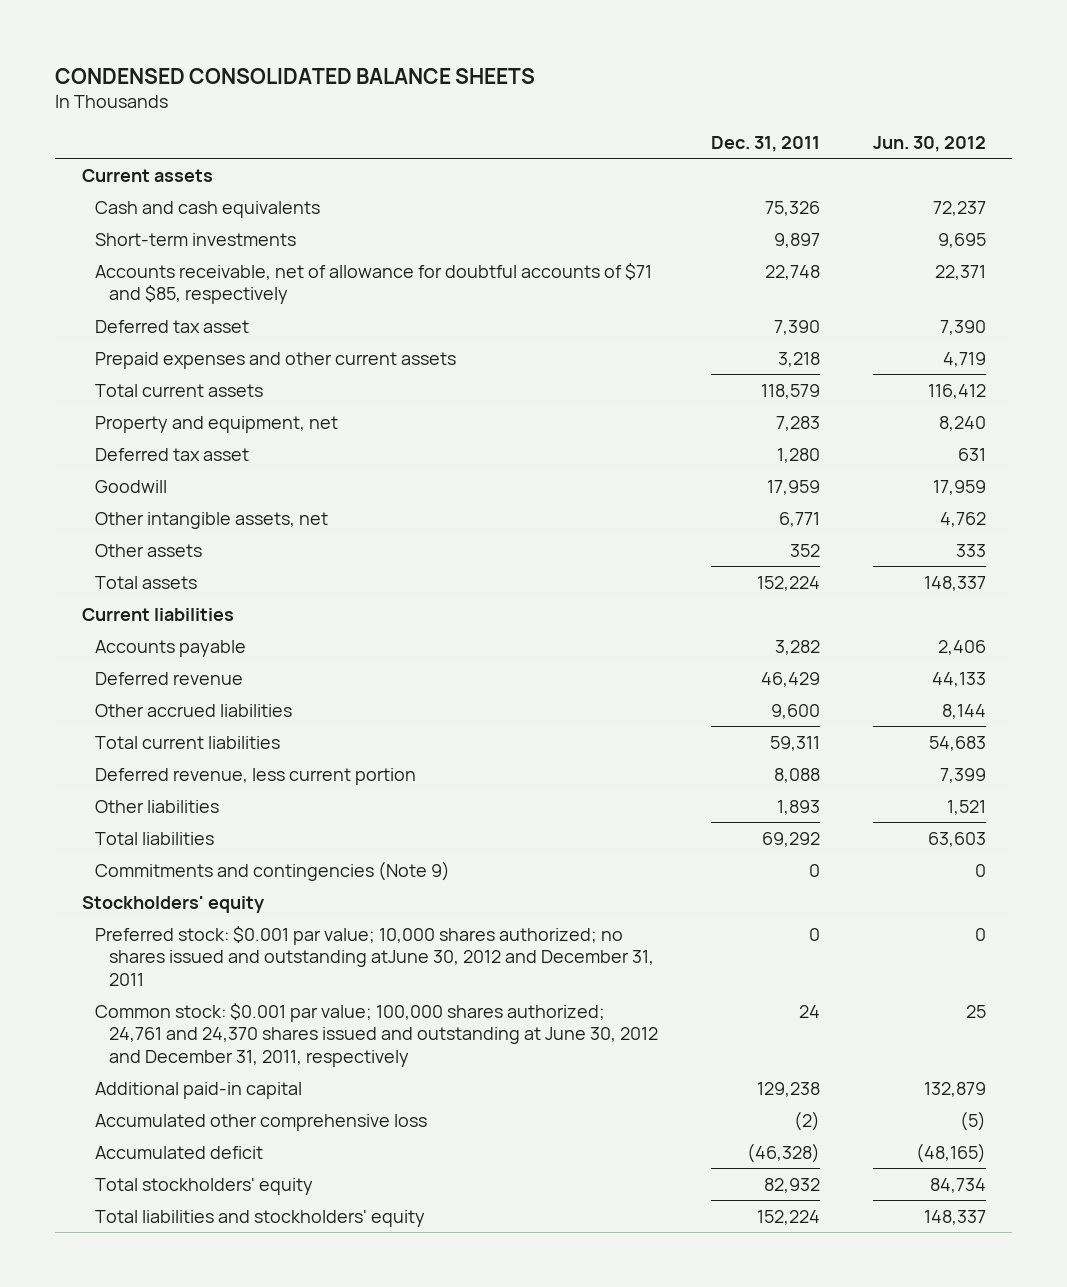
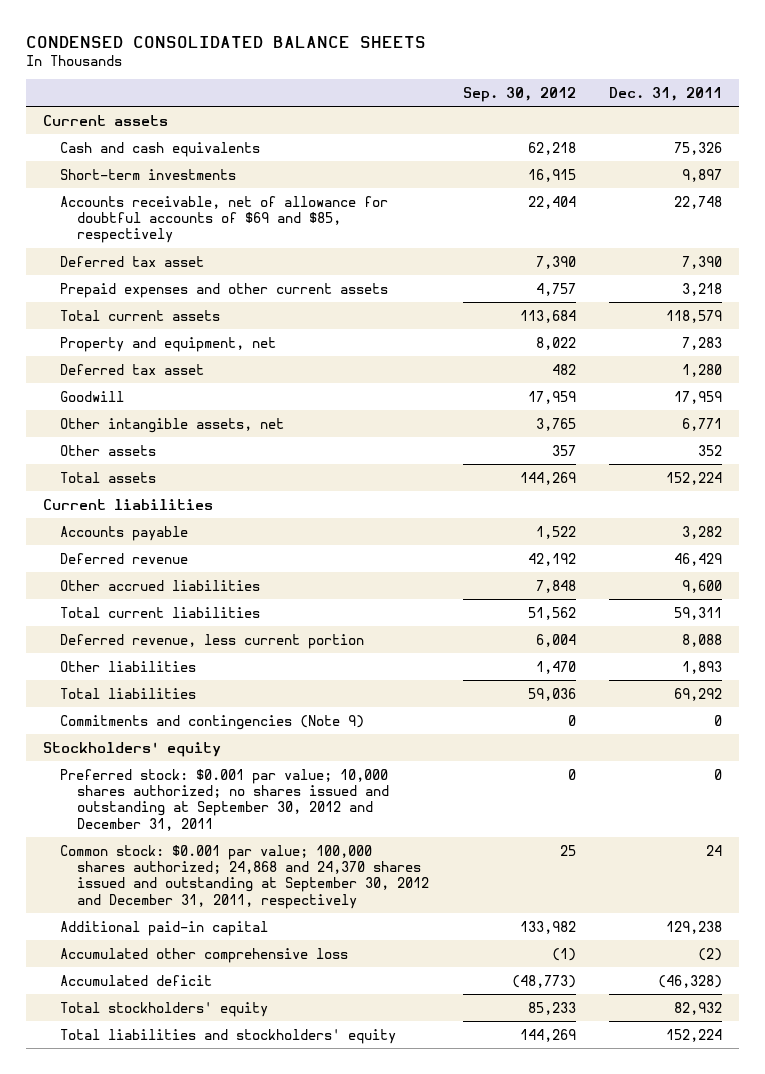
[872,135,986,152] Jun. 30, 2012 -> none
none -> [462,86,576,102] Sep. 30, 2012
[95,262,653,305] Accounts receivable, net of allowance for doubtful accounts of $71 and $85, respectively -> [60,195,389,244] Accounts receivable, net of allowance for doubtful accounts of $69 and $85, respectively
[95,925,655,986] Preferred stock: $0.001 par value; 10,000 shares authorized; no shares issued and outstanding atJune 30, 2012 and December 31, 2011 -> [60,768,390,831] Preferred stock: $0.001 par value; 10,000 shares authorized; no shares issued and outstanding at September 30, 2012 and December 31, 2011
[95,1002,659,1067] Common stock: $0.001 par value; 100,000 shares authorized; 24,761 and 24,370 shares issued and outstanding at June 30, 2012 and December 31, 2011, respectively -> [60,844,430,909] Common stock: $0.001 par value; 100,000 shares authorized; 24,868 and 24,370 shares issued and outstanding at September 30, 2012 and December 31, 2011, respectively

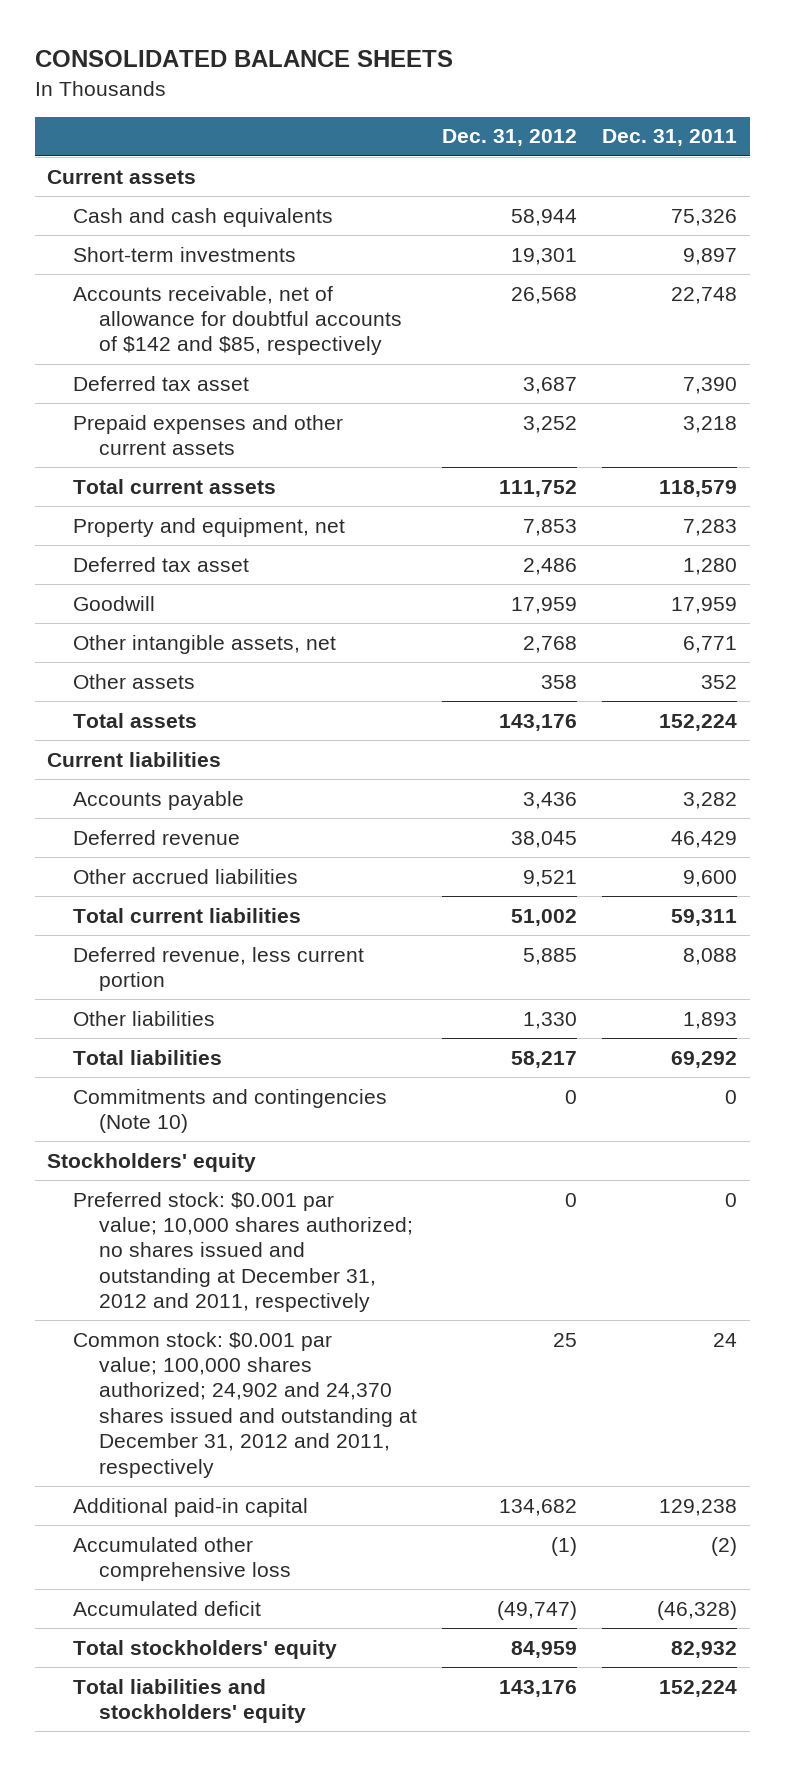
[26,35,427,48] CONDENSED CONSOLIDATED BALANCE SHEETS -> [34,50,453,68] CONSOLIDATED BALANCE SHEETS
[462,86,576,102] Sep. 30, 2012 -> none
none -> [442,129,578,147] Dec. 31, 2012
[60,195,389,244] Accounts receivable, net of allowance for doubtful accounts of $69 and $85, respectively -> [73,285,402,356] Accounts receivable, net of allowance for doubtful accounts of $142 and $85, respectively
[60,714,365,730] Commitments and contingencies (Note 9) -> [73,1088,388,1134] Commitments and contingencies (Note 10)
[60,768,390,831] Preferred stock: $0.001 par value; 10,000 shares authorized; no shares issued and outstanding at September 30, 2012 and December 31, 2011 -> [73,1191,413,1313] Preferred stock: $0.001 par value; 10,000 shares authorized; no shares issued and outstanding at December 31, 2012 and 2011, respectively
[60,844,430,909] Common stock: $0.001 par value; 100,000 shares authorized; 24,868 and 24,370 shares issued and outstanding at September 30, 2012 and December 31, 2011, respectively -> [73,1331,417,1478] Common stock: $0.001 par value; 100,000 shares authorized; 24,902 and 24,370 shares issued and outstanding at December 31, 2012 and 2011, respectively

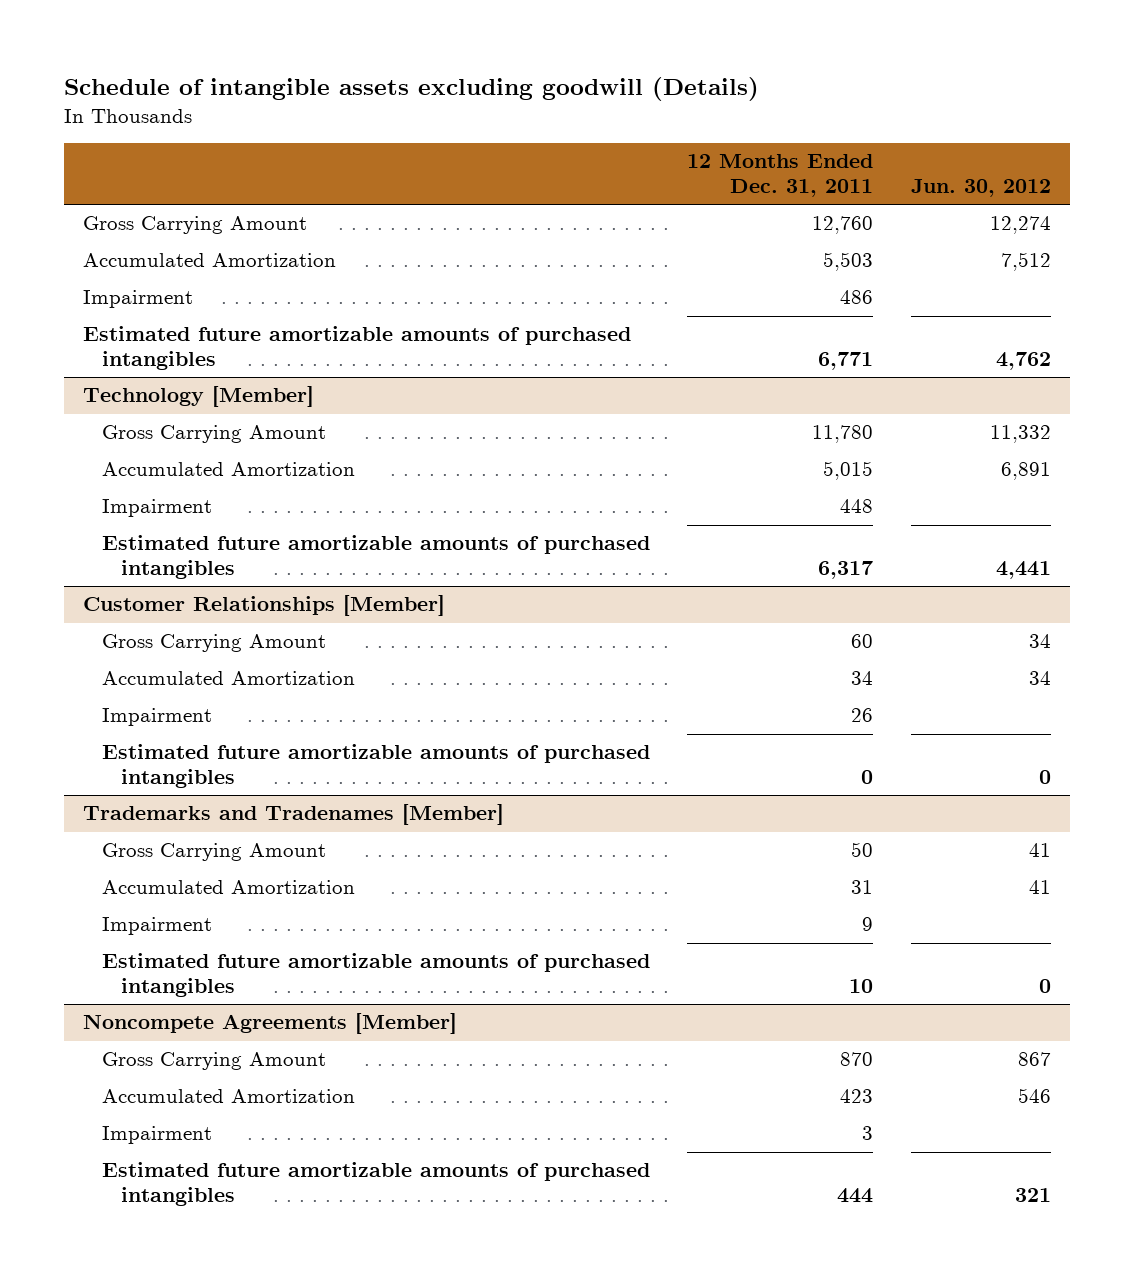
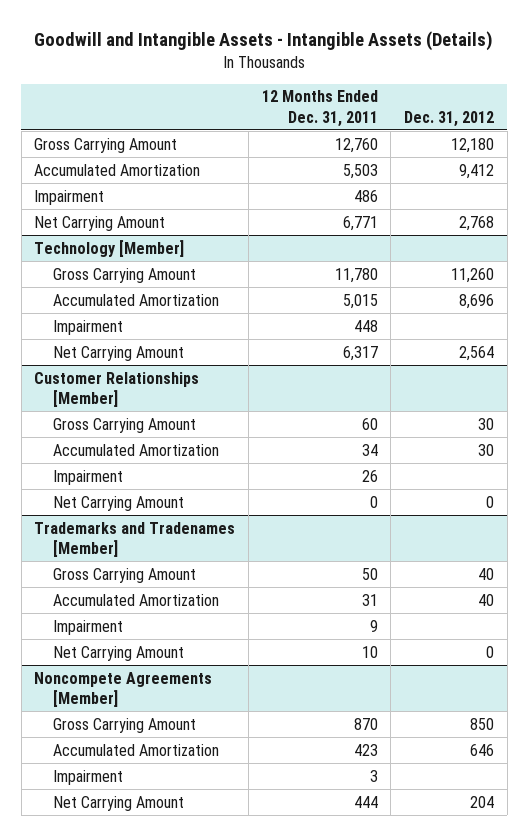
[63,77,759,102] Schedule of intangible assets excluding goodwill (Details) -> [34,31,494,52] Goodwill and Intangible Assets - Intangible Assets (Details)
[910,178,1051,197] Jun. 30, 2012 -> none
none -> [403,110,494,127] Dec. 31, 2012
[82,326,631,370] Estimated future amortizable amounts of purchased intangibles -> [34,215,166,231] Net Carrying Amount
[101,535,650,579] Estimated future amortizable amounts of purchased intangibles -> [52,345,184,361] Net Carrying Amount
[101,744,650,788] Estimated future amortizable amounts of purchased intangibles -> [52,495,184,511] Net Carrying Amount
[101,953,650,997] Estimated future amortizable amounts of purchased intangibles -> [52,645,184,661] Net Carrying Amount
[101,1162,650,1206] Estimated future amortizable amounts of purchased intangibles -> [52,795,184,811] Net Carrying Amount

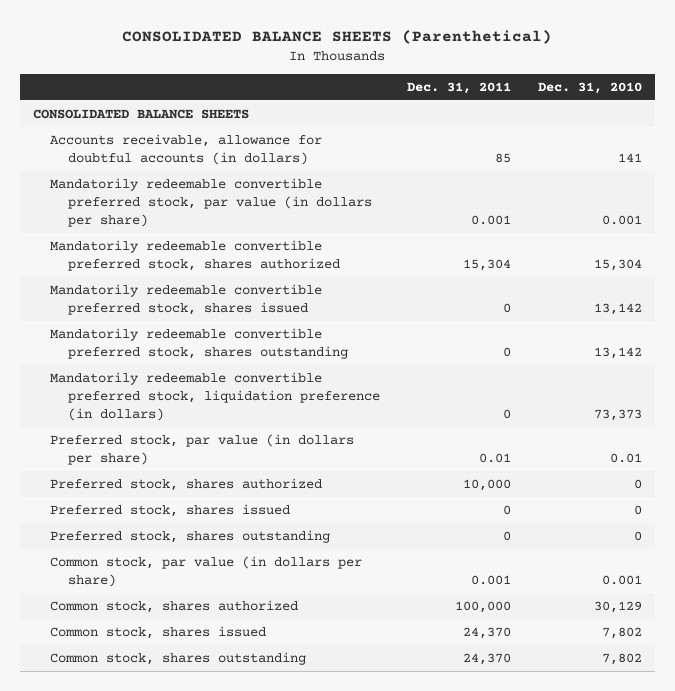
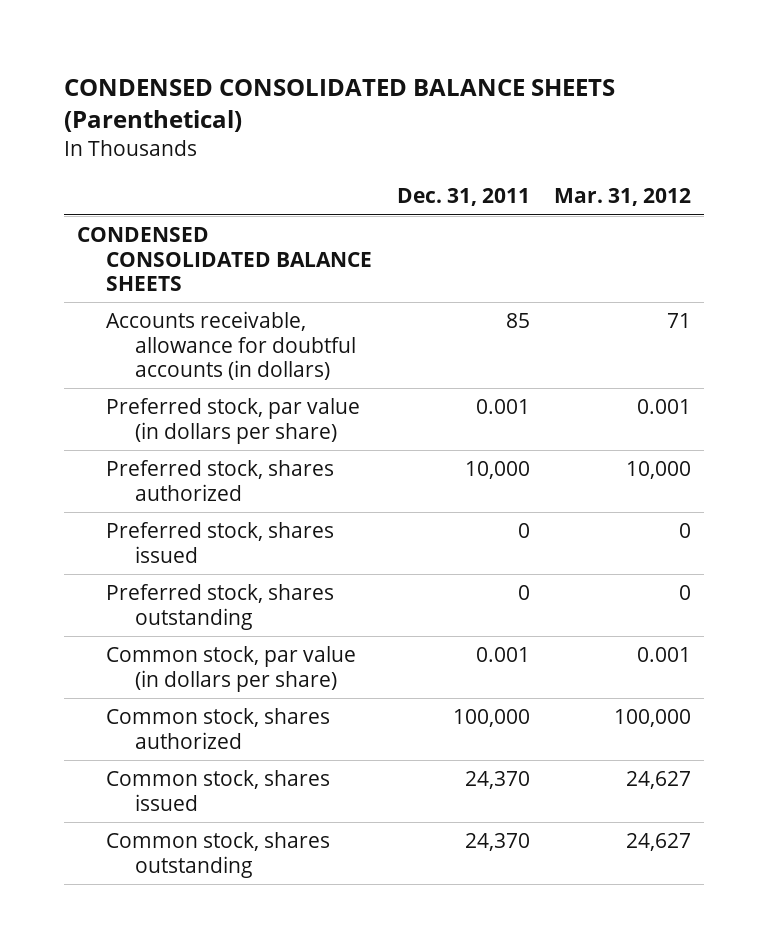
[122,30,553,45] CONSOLIDATED BALANCE SHEETS (Parenthetical) -> [64,79,616,133] CONDENSED CONSOLIDATED BALANCE SHEETS (Parenthetical)
[537,81,642,94] Dec. 31, 2010 -> none
none -> [554,188,692,207] Mar. 31, 2012
[33,108,250,119] CONSOLIDATED BALANCE SHEETS -> [76,227,372,291] CONDENSED CONSOLIDATED BALANCE SHEETS
[50,177,372,227] Mandatorily redeemable convertible preferred stock, par value (in dollars per share) -> none
[50,239,340,271] Mandatorily redeemable convertible preferred stock, shares authorized -> none
[50,283,323,315] Mandatorily redeemable convertible preferred stock, shares issued -> none
[50,327,348,359] Mandatorily redeemable convertible preferred stock, shares outstanding -> none
[50,371,380,421] Mandatorily redeemable convertible preferred stock, liquidation preference (in dollars) -> none
[478,452,511,463] 0.01 -> [475,399,530,415] 0.001

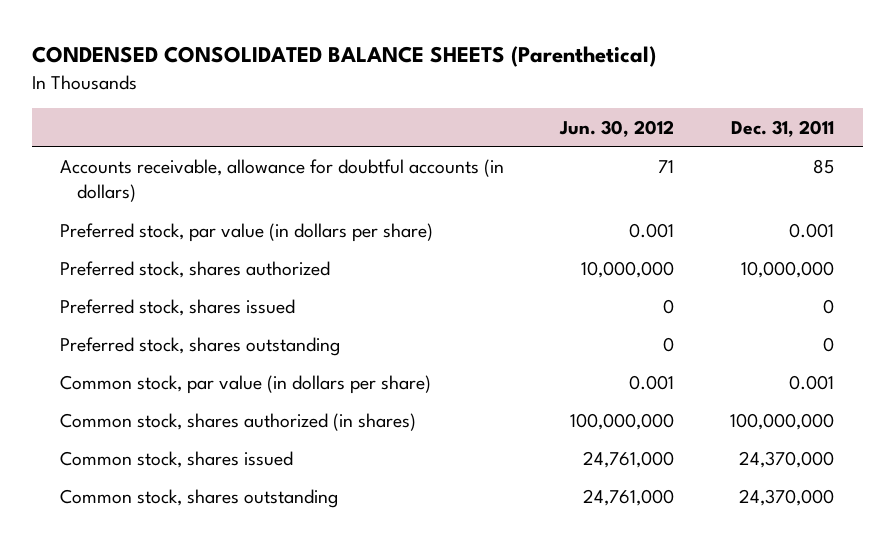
[554,188,692,207] Mar. 31, 2012 -> none
none -> [559,119,675,137] Jun. 30, 2012
[76,227,372,291] CONDENSED CONSOLIDATED BALANCE SHEETS -> none
[464,461,530,480] 10,000 -> [741,260,835,278] 10,000,000
[105,708,330,749] Common stock, shares authorized -> [59,412,416,431] Common stock, shares authorized (in shares)
[452,709,530,728] 100,000 -> [730,412,835,430] 100,000,000
[464,771,530,790] 24,370 -> [739,450,835,468] 24,370,000
[464,833,530,852] 24,370 -> [739,488,835,506] 24,370,000

